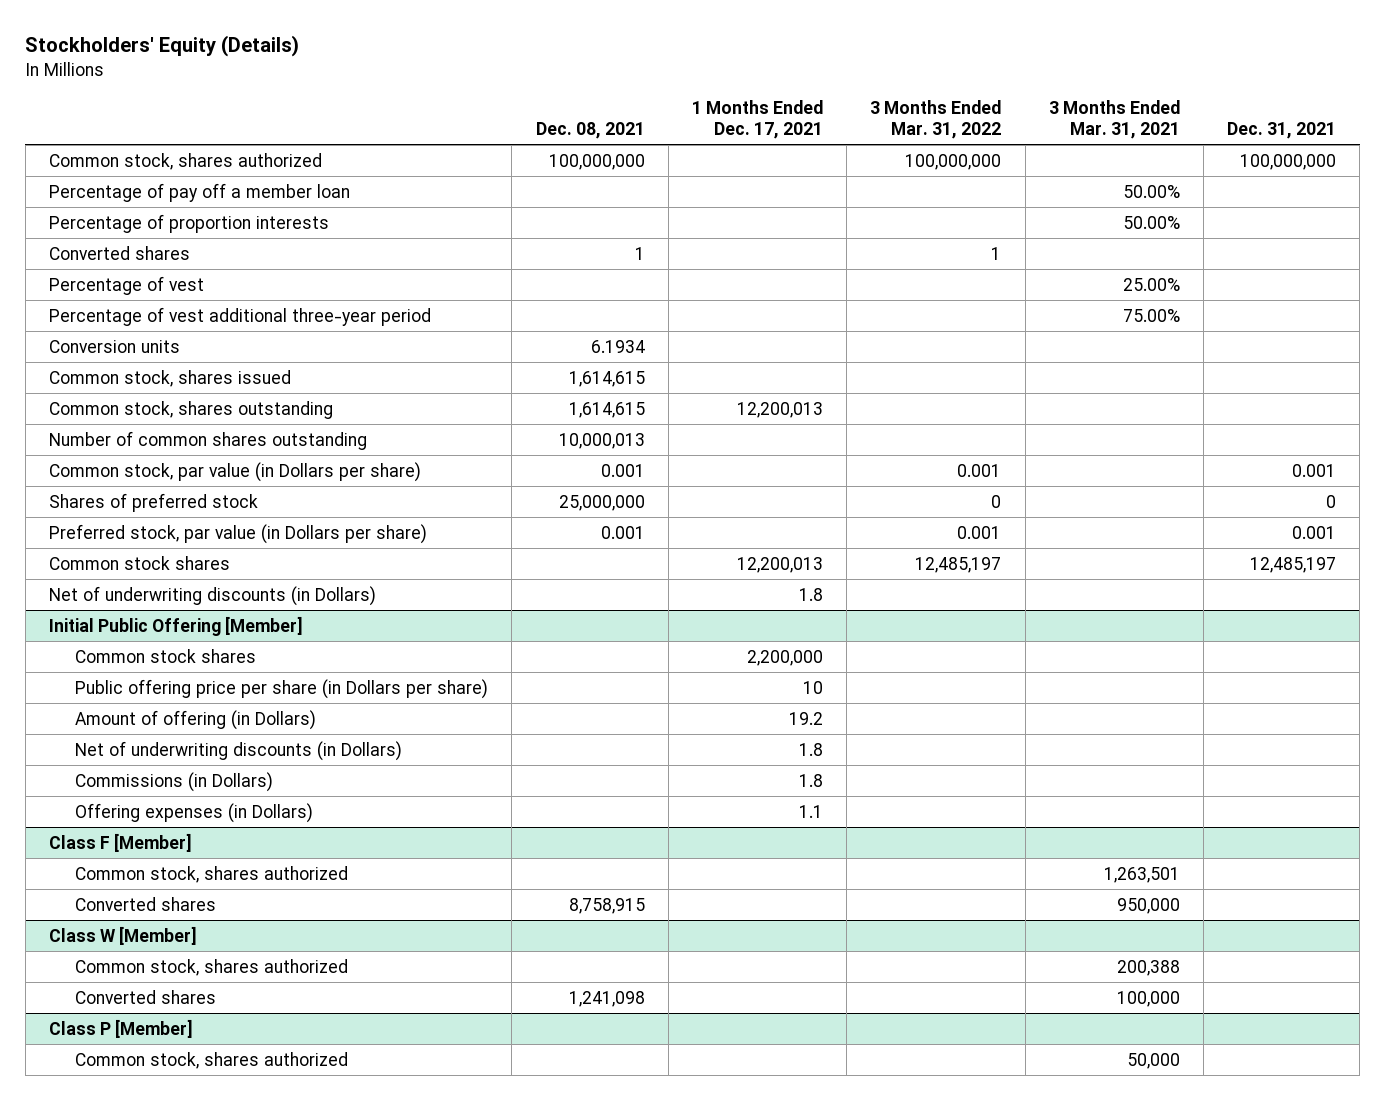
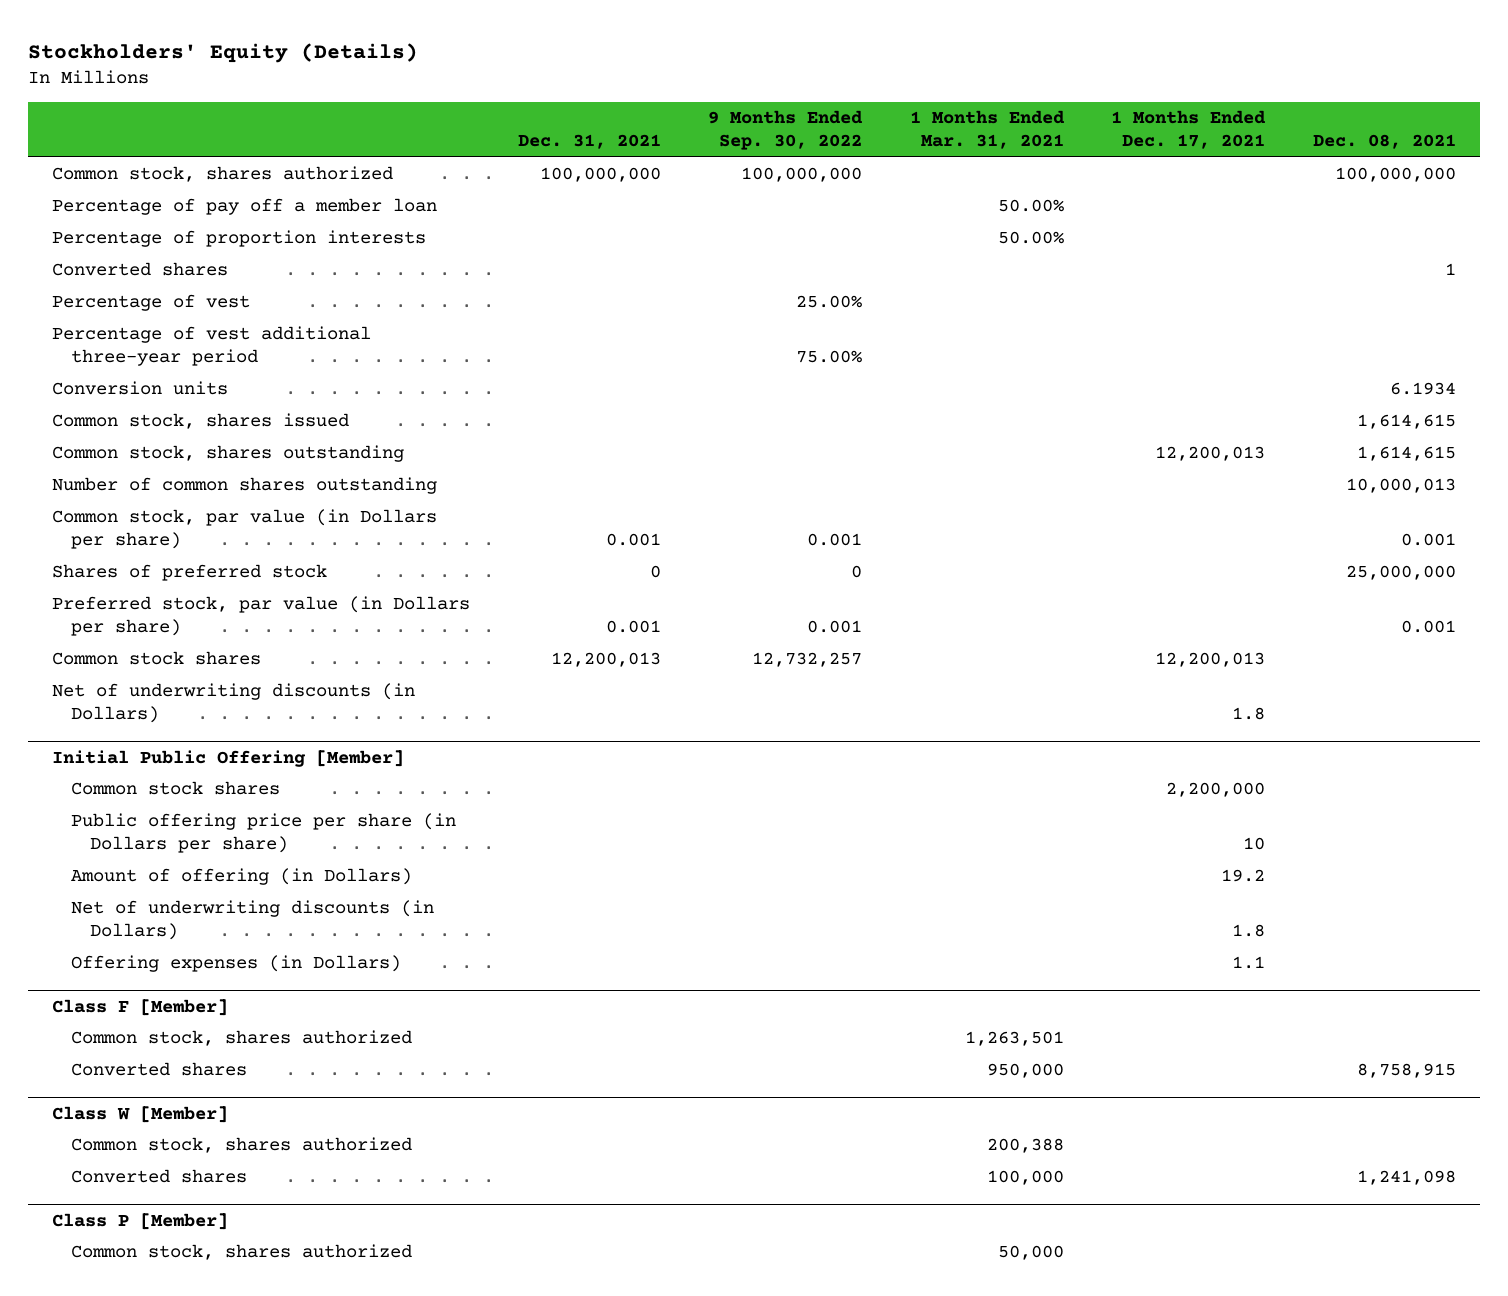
[870,100,1002,139] 3 Months Ended Mar. 31, 2022 -> none
[1048,100,1180,139] 3 Months Ended Mar. 31, 2021 -> none
none -> [708,110,864,151] 9 Months Ended Sep. 30, 2022
none -> [909,110,1065,150] 1 Months Ended Mar. 31, 2021
[1250,556,1337,573] 12,485,197 -> [550,652,661,668] 12,200,013
[75,771,274,792] Commissions (in Dollars) -> none

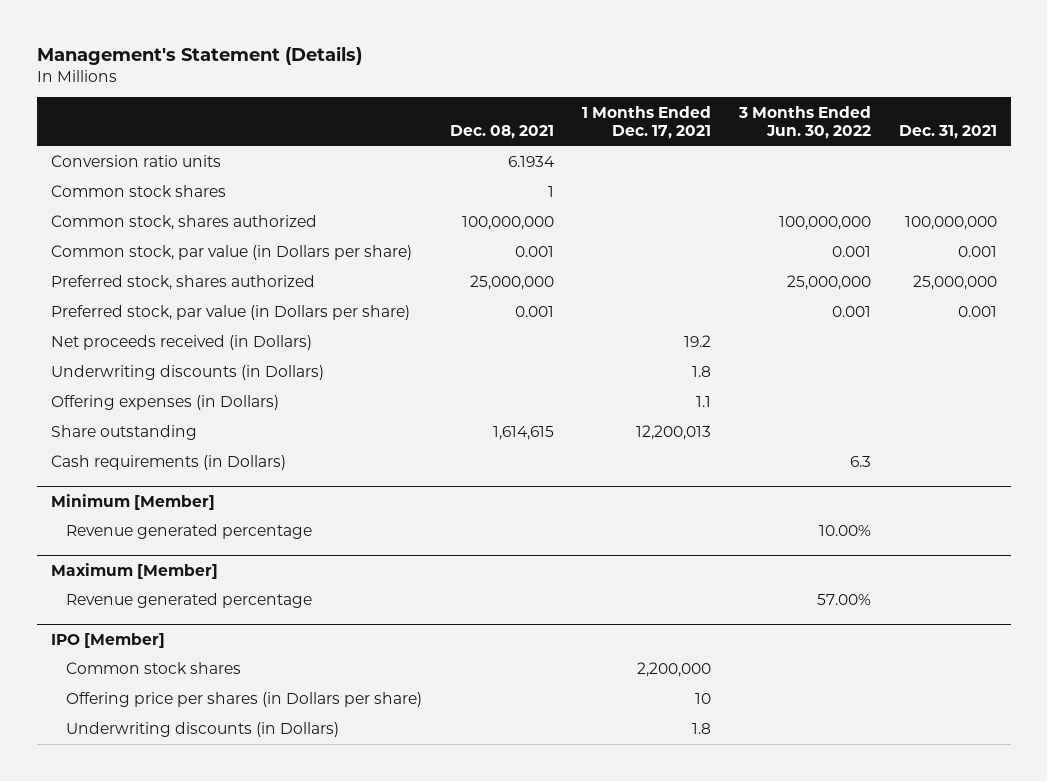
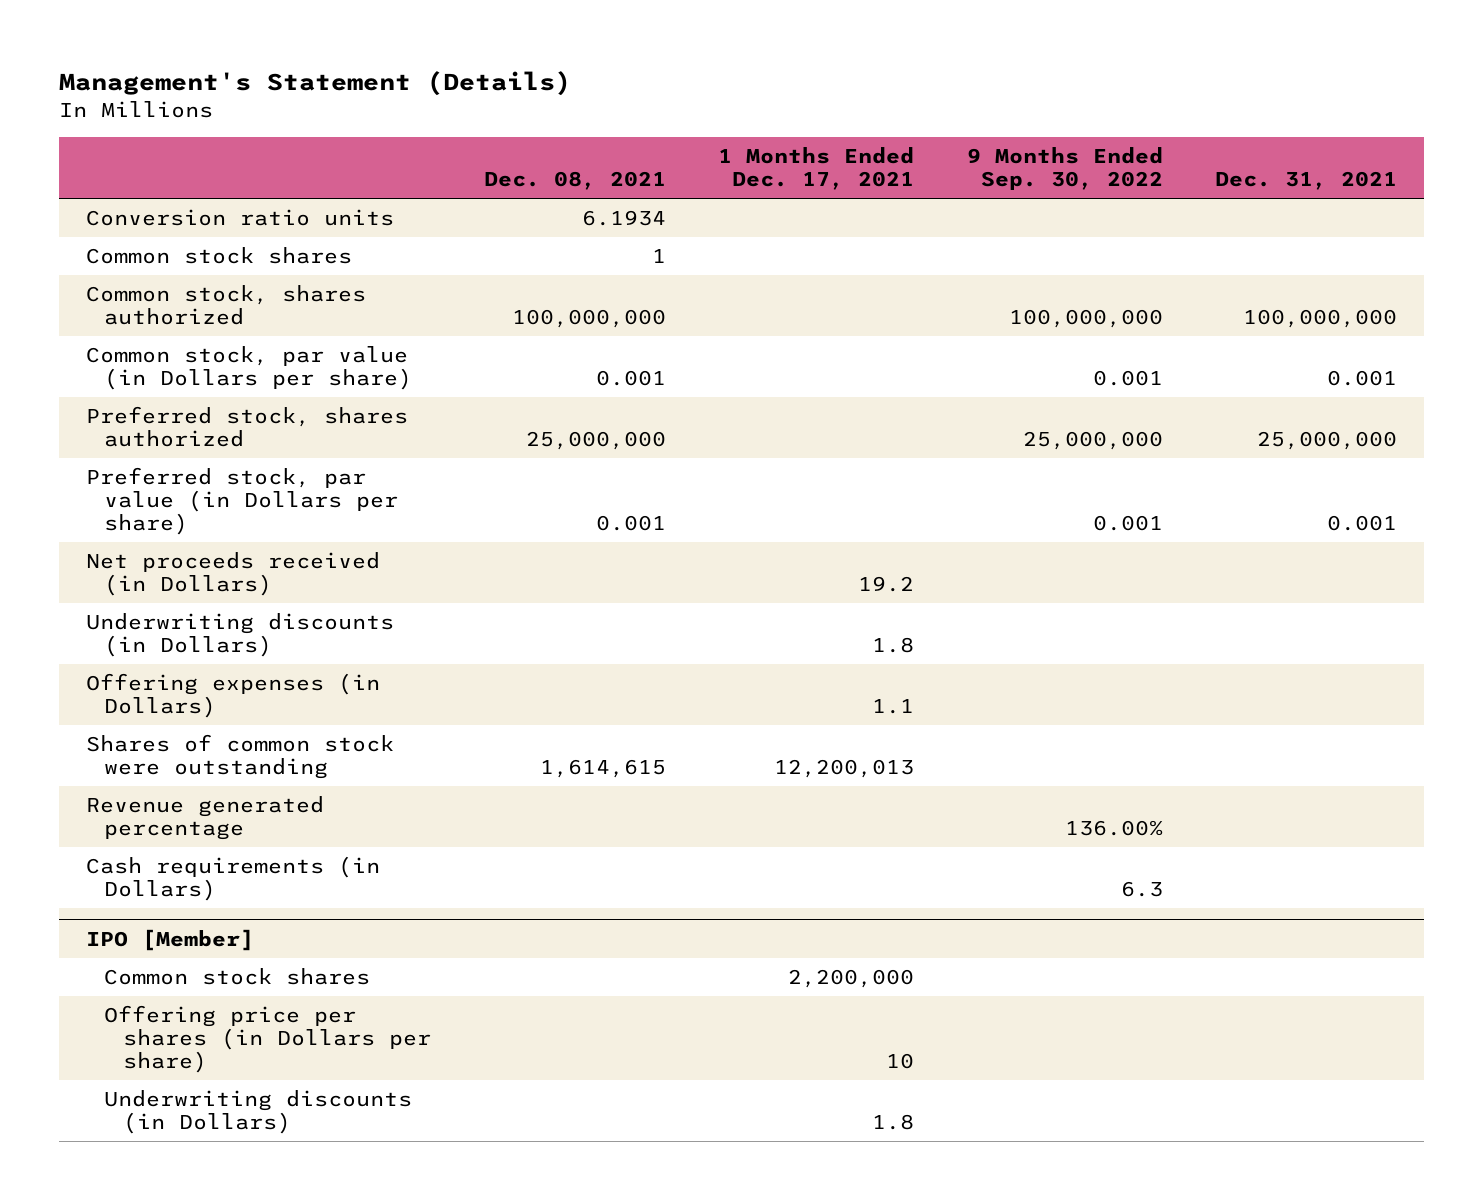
[737,105,871,140] 3 Months Ended Jun. 30, 2022 -> none
none -> [966,147,1163,191] 9 Months Ended Sep. 30, 2022
[50,425,197,441] Share outstanding -> [85,733,394,780] Shares of common stock were outstanding
none -> [85,795,324,841] Revenue generated percentage
[50,493,215,510] Minimum [Member] -> none
[65,524,312,540] Revenue generated percentage -> none
[50,562,218,579] Maximum [Member] -> none
[65,593,312,609] Revenue generated percentage -> none

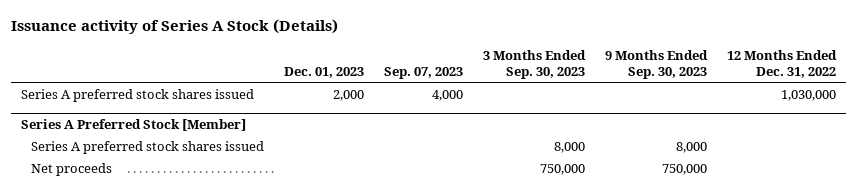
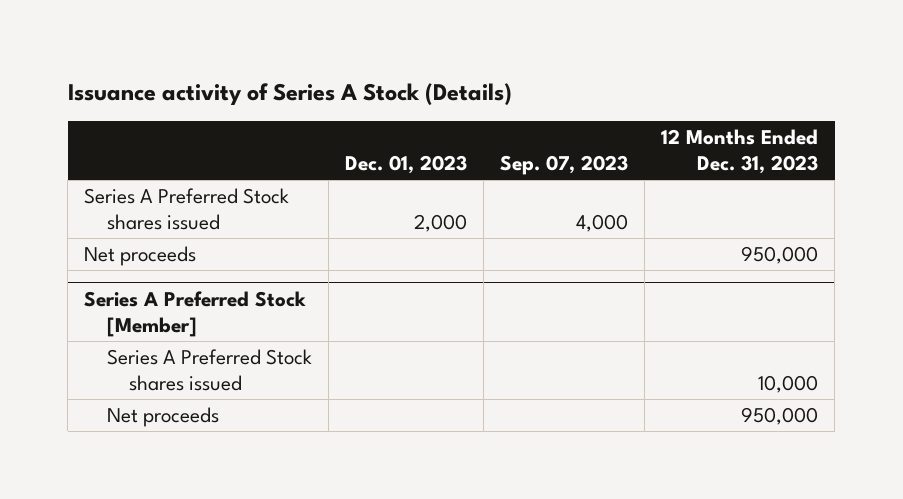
[482,49,586,79] 3 Months Ended Sep. 30, 2023 -> none
[604,49,708,79] 9 Months Ended Sep. 30, 2023 -> none
[726,49,837,78] 12 Months Ended Dec. 31, 2022 -> none
none -> [661,129,819,175] 12 Months Ended Dec. 31, 2023
[20,88,254,102] Series A preferred stock shares issued -> [84,188,290,230] Series A Preferred Stock shares issued
none -> [84,246,197,267] Net proceeds
[30,140,264,154] Series A preferred stock shares issued -> [106,349,312,391] Series A Preferred Stock shares issued

